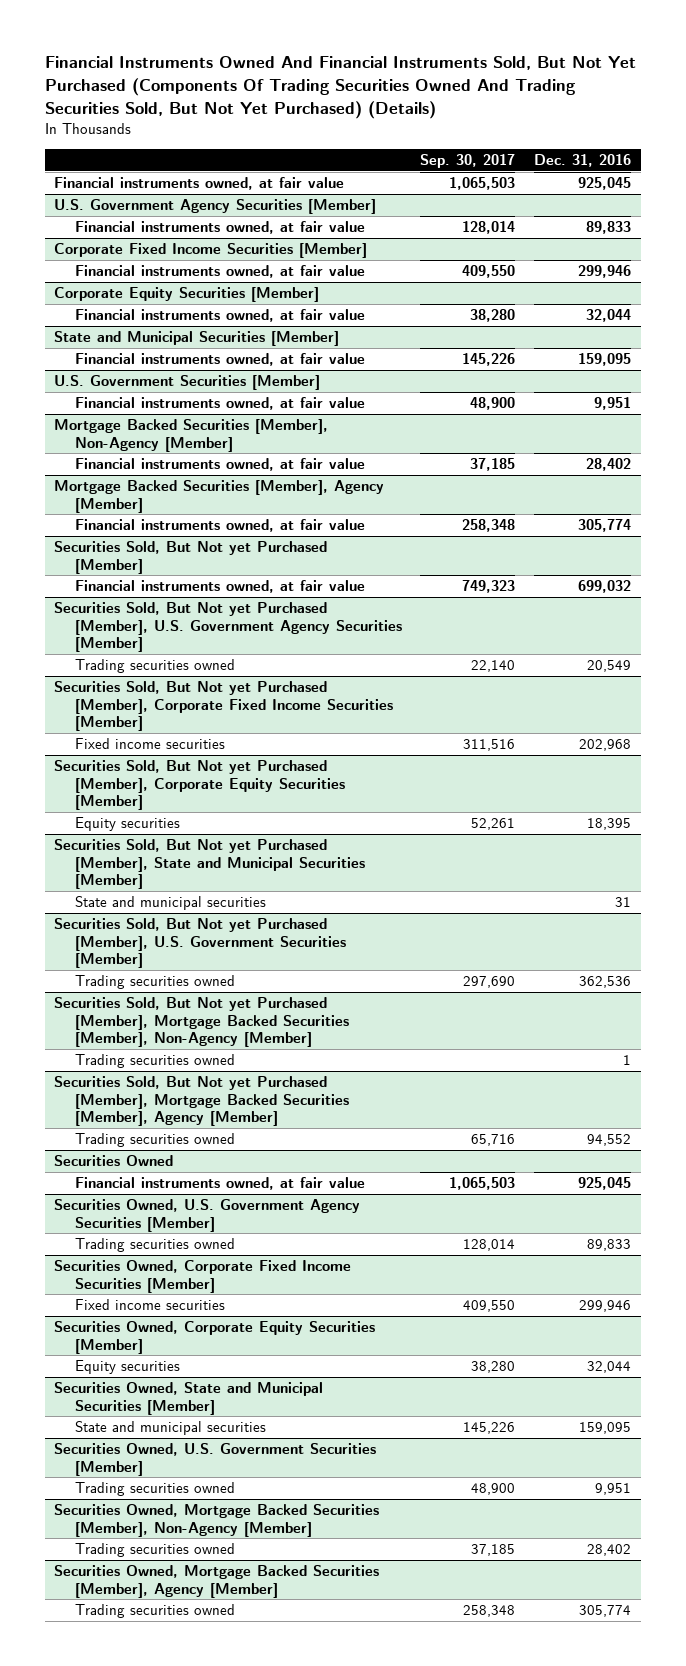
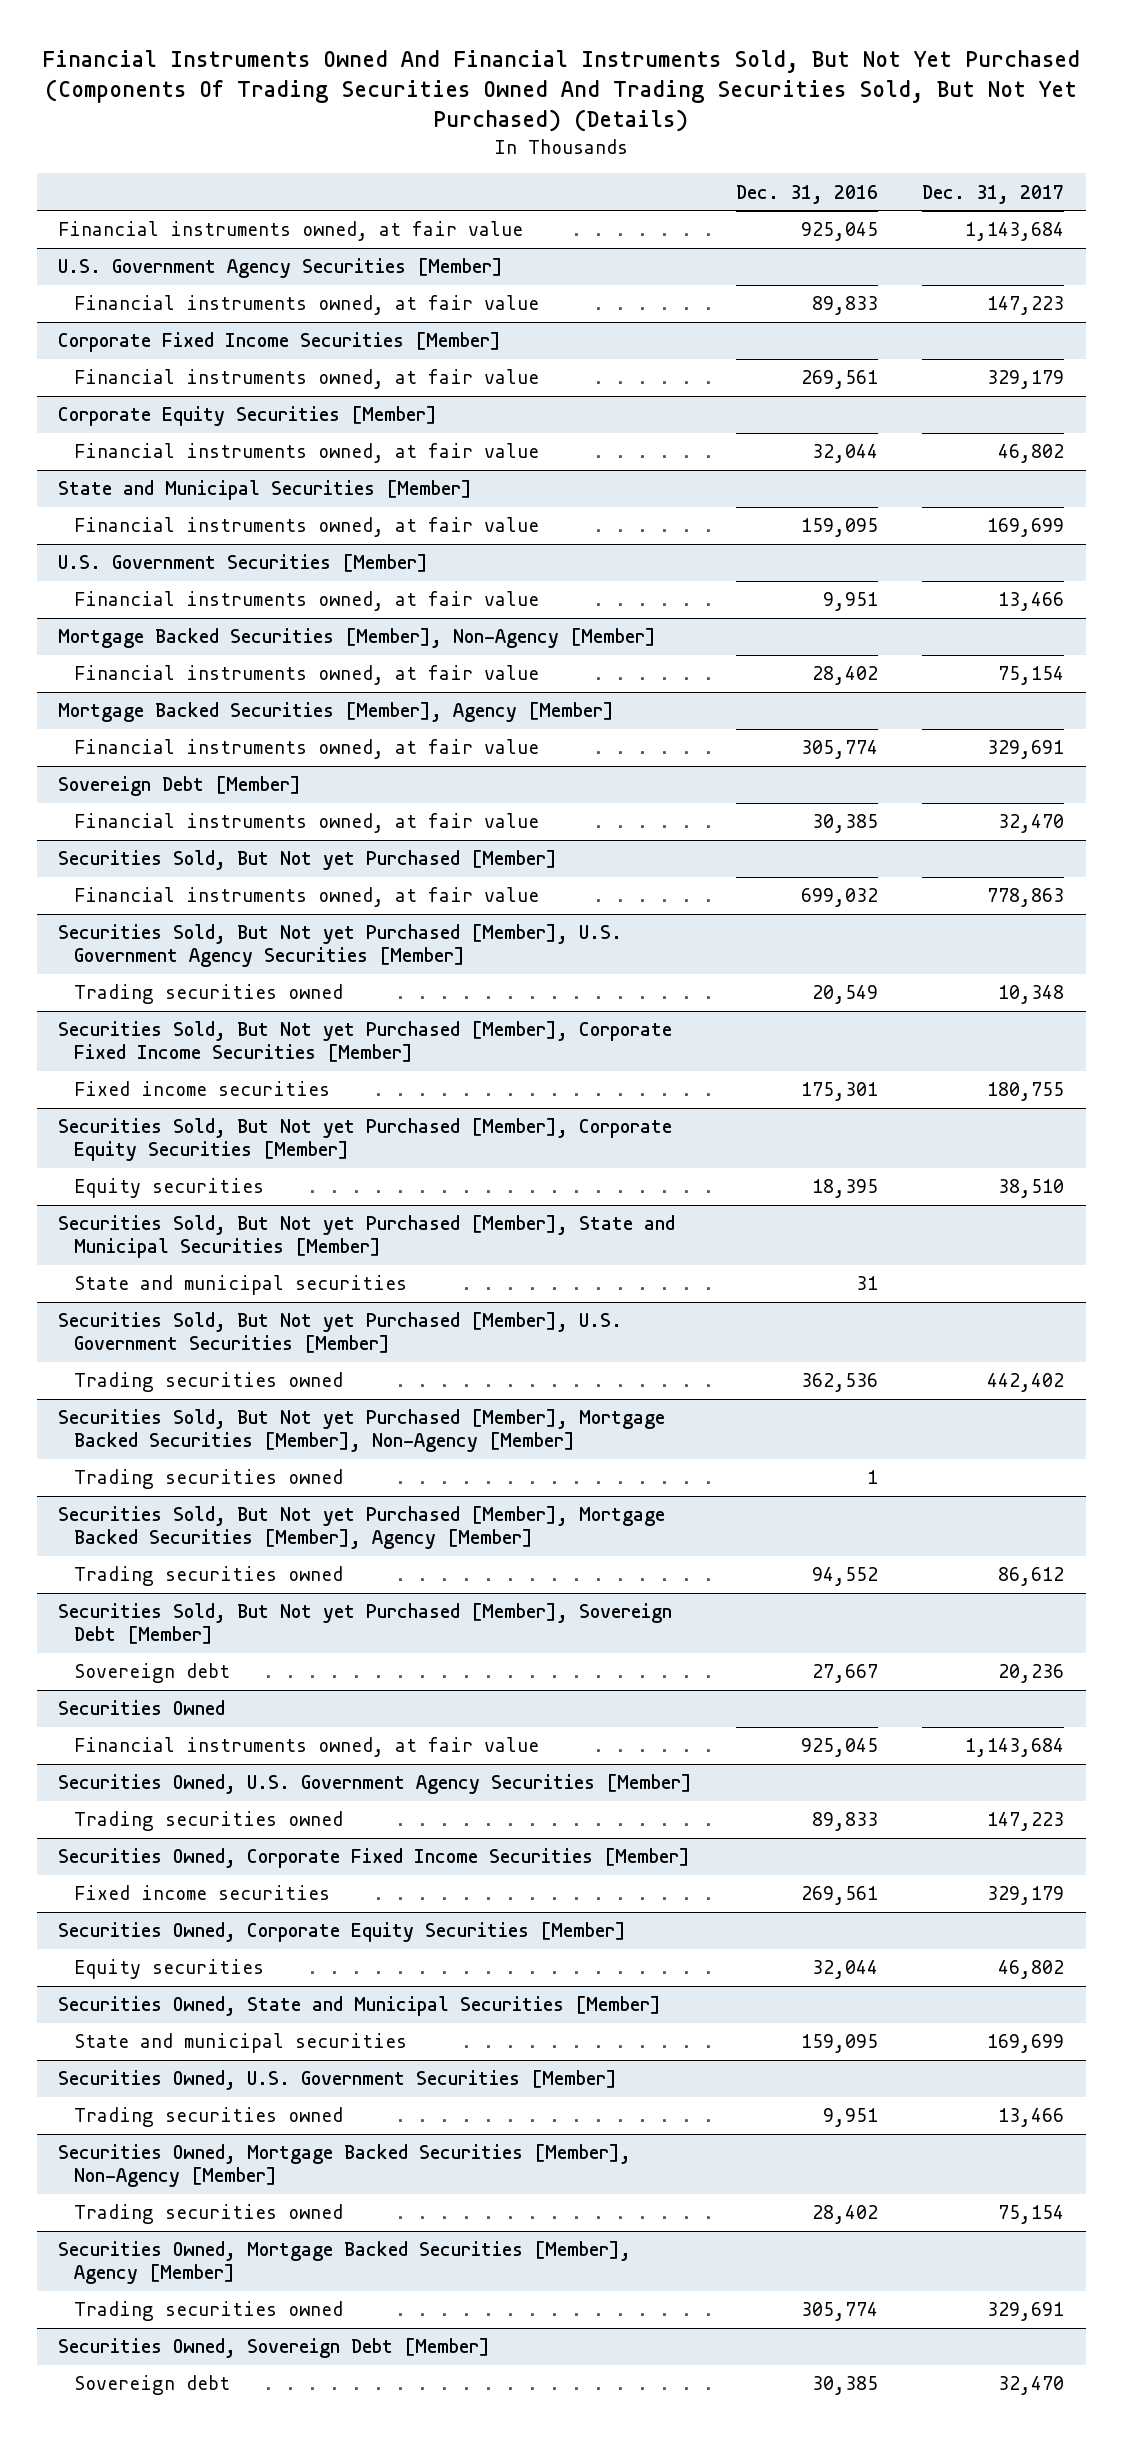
[420,153,516,168] Sep. 30, 2017 -> none
none -> [921,184,1064,204] Dec. 31, 2017
[578,265,632,279] 299,946 -> [801,370,879,390] 269,561
none -> [58,776,302,797] Sovereign Debt [Member]
none -> [74,813,540,834] Financial instruments owned, at fair value
[579,739,632,752] 202,968 -> [801,1082,879,1102] 175,301
none -> [58,1603,673,1644] Securities Sold, But Not yet Purchased [Member], Sovereign Debt [Member]
none -> [74,1663,231,1684] Sovereign debt
[579,1300,632,1313] 299,946 -> [801,1886,879,1906] 269,561
none -> [58,2338,491,2359] Securities Owned, Sovereign Debt [Member]
none -> [74,2375,231,2396] Sovereign debt

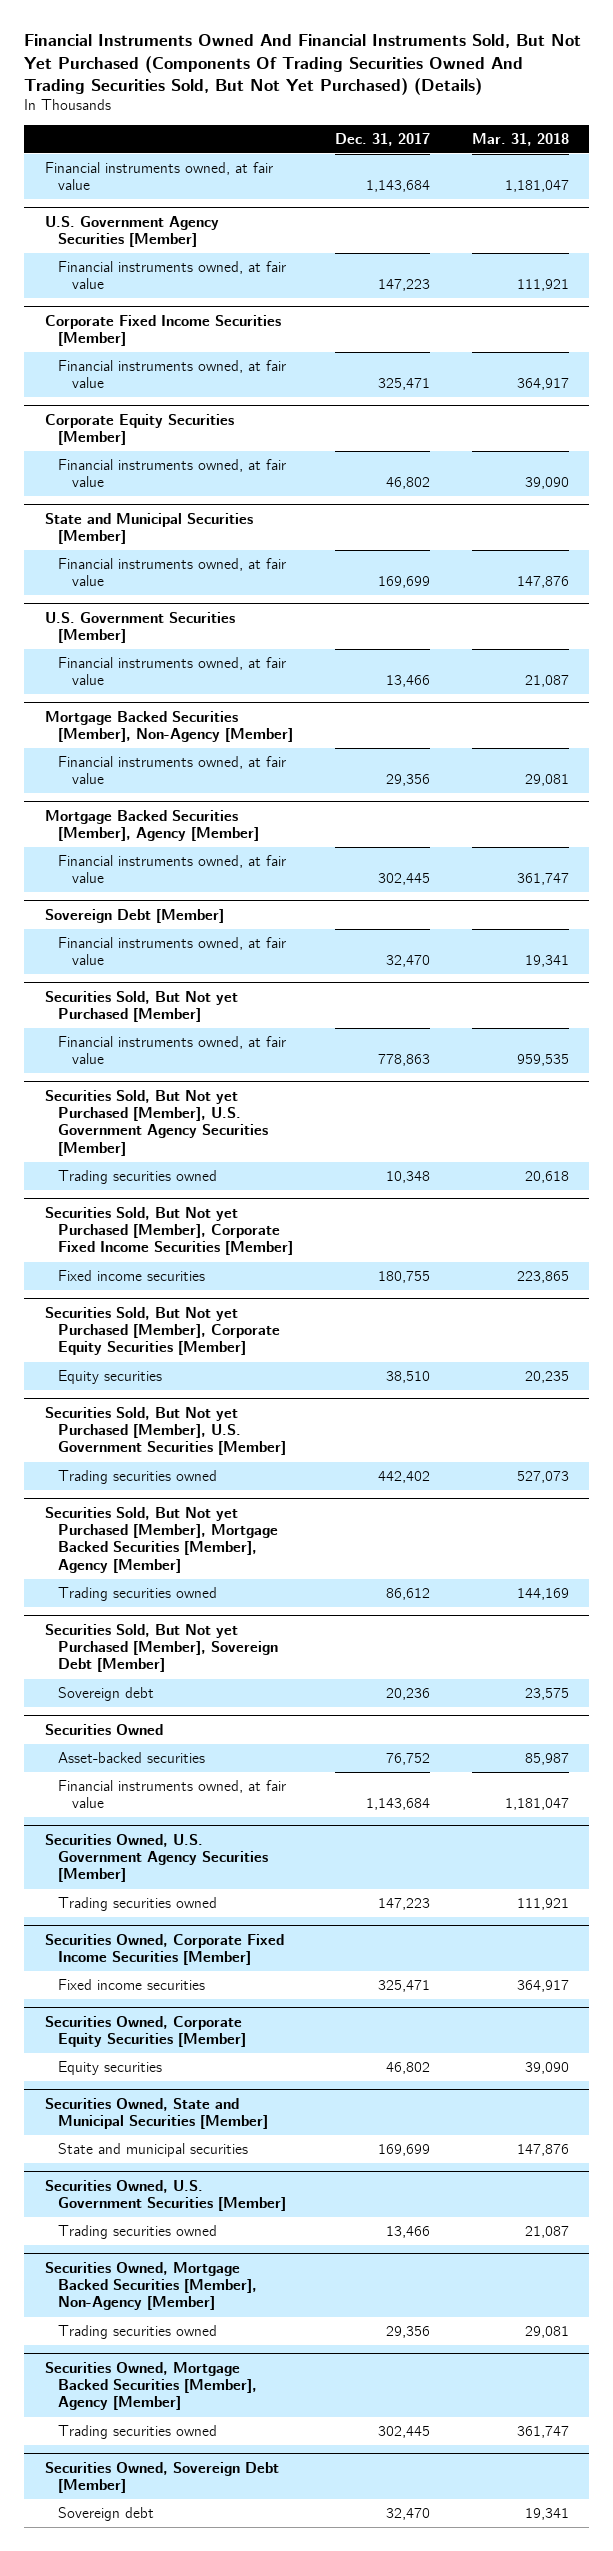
[736,184,879,204] Dec. 31, 2016 -> none
none -> [471,132,569,146] Mar. 31, 2018
[986,370,1064,390] 329,179 -> [377,378,430,391] 325,471
[997,666,1064,686] 75,154 -> [385,774,430,787] 29,356
[986,740,1064,760] 329,691 -> [377,873,430,886] 302,445
[58,1215,676,1258] Securities Sold, But Not yet Purchased [Member], State and Municipal Securities [Member] -> none
[74,1275,408,1296] State and municipal securities -> none
[58,1409,666,1452] Securities Sold, But Not yet Purchased [Member], Mortgage Backed Securities [Member], Non-Agency [Member] -> none
[74,1469,344,1490] Trading securities owned -> none
none -> [58,1751,206,1763] Asset-backed securities
[986,1886,1064,1906] 329,179 -> [377,1979,430,1992] 325,471
[997,2205,1064,2225] 75,154 -> [385,2325,430,2338] 29,356
[986,2302,1064,2322] 329,691 -> [377,2425,430,2438] 302,445

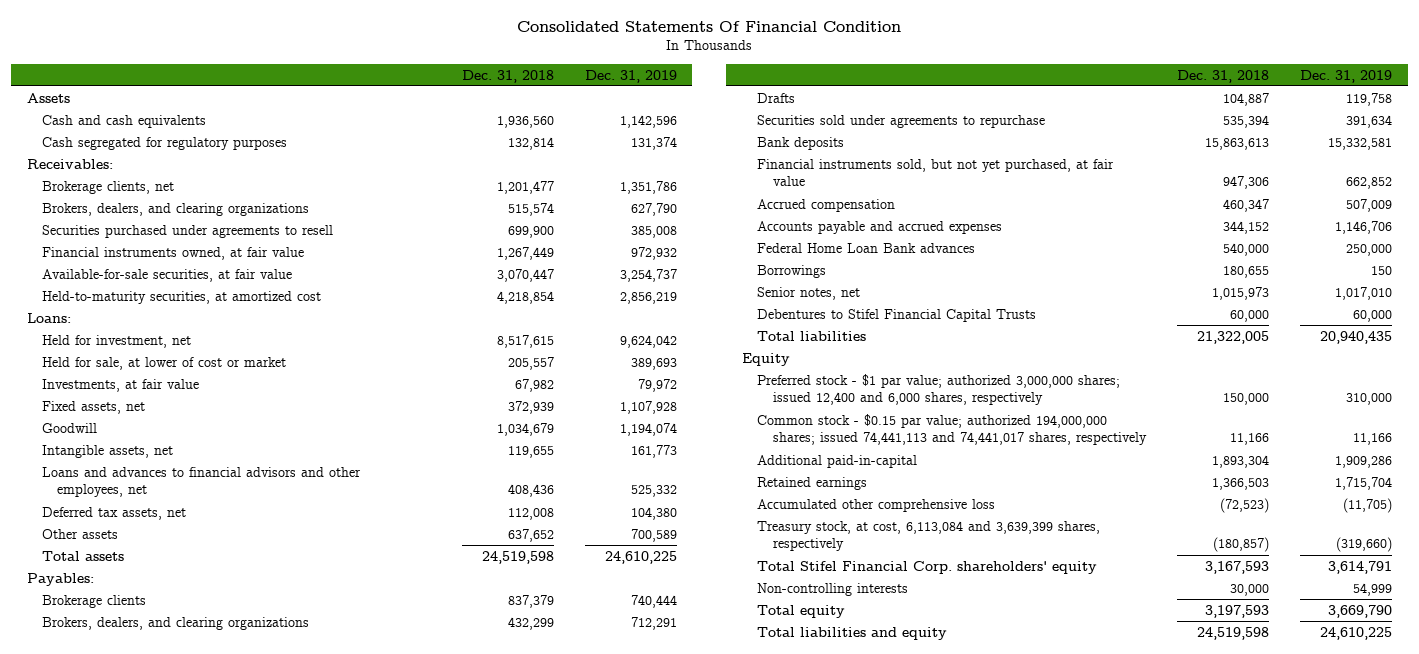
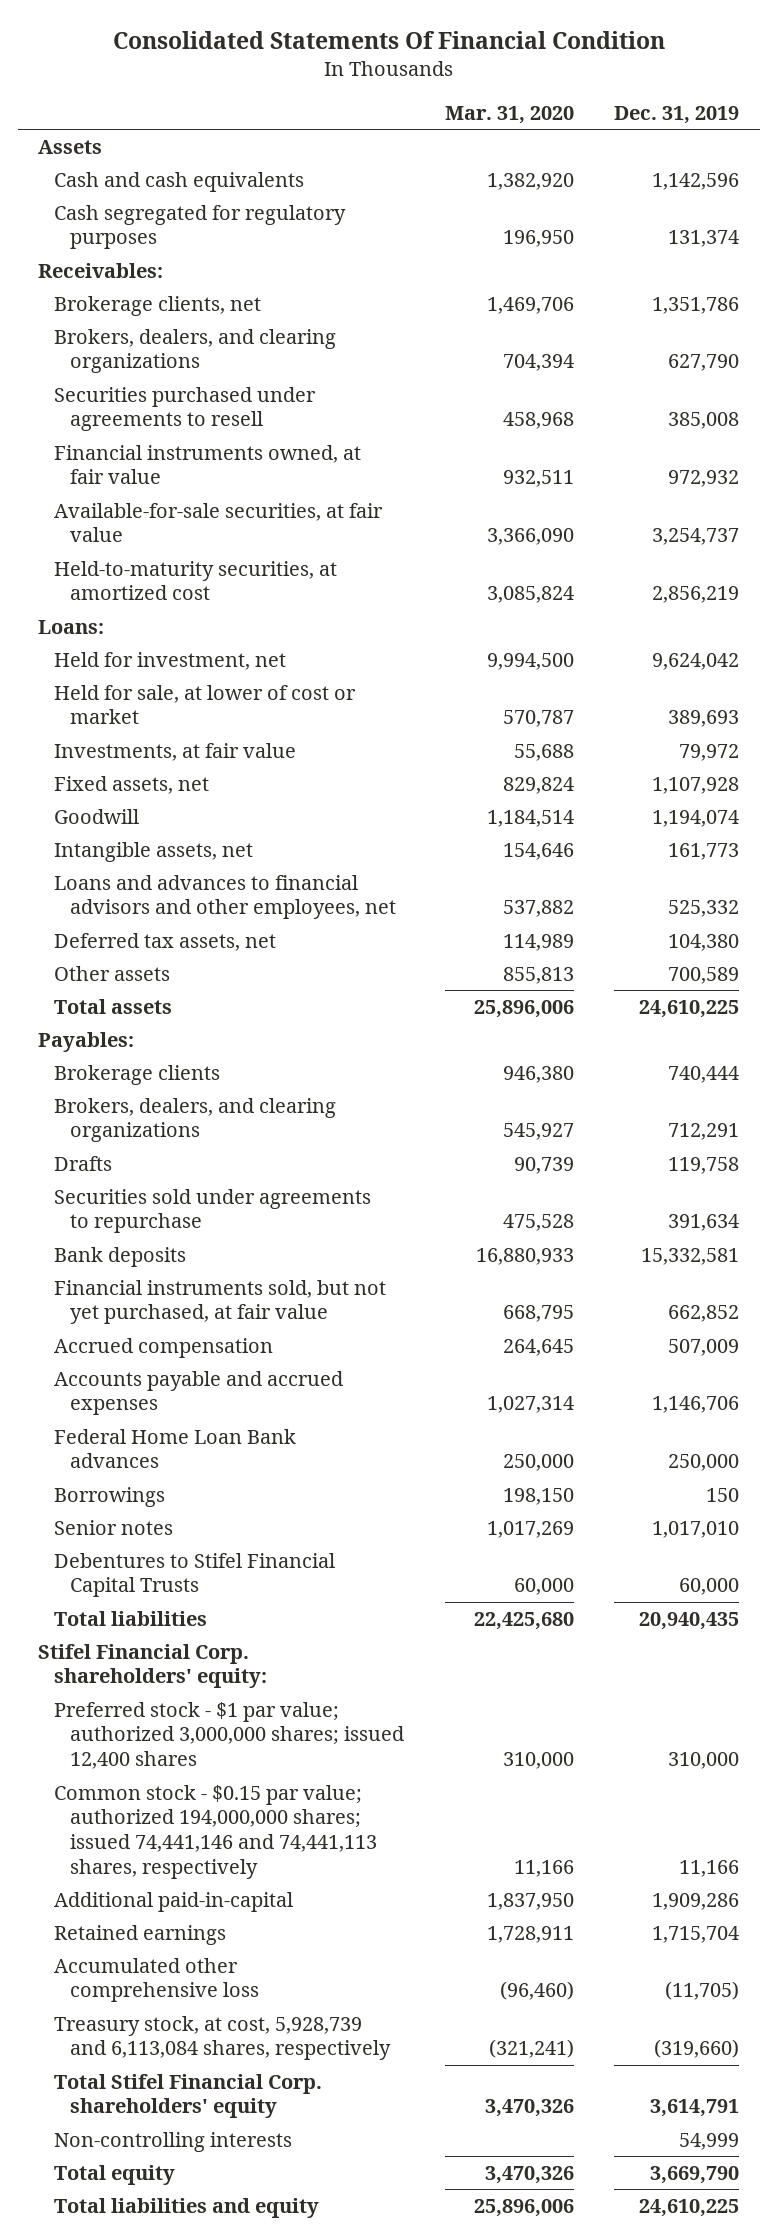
[461,69,554,83] Dec. 31, 2018 -> none
none -> [444,105,574,124] Mar. 31, 2020
[757,286,861,300] Senior notes, net -> [54,1519,174,1535] Senior notes
[741,352,790,366] Equity -> none
none -> [38,1643,268,1689] Stifel Financial Corp. shareholders' equity:
[757,373,1121,406] Preferred stock - $1 par value; authorized 3,000,000 shares; issued 12,400 and 6,000 shares, respectively -> [54,1701,405,1770] Preferred stock - $1 par value; authorized 3,000,000 shares; issued 12,400 shares
[757,413,1147,446] Common stock - $0.15 par value; authorized 194,000,000 shares; issued 74,441,113 and 74,441,017 shares, respectively -> [54,1784,378,1879] Common stock - $0.15 par value; authorized 194,000,000 shares; issued 74,441,146 and 74,441,113 shares, respectively
[757,520,1101,552] Treasury stock, at cost, 6,113,084 and 3,639,399 shares, respectively -> [54,2015,392,2061] Treasury stock, at cost, 5,928,739 and 6,113,084 shares, respectively

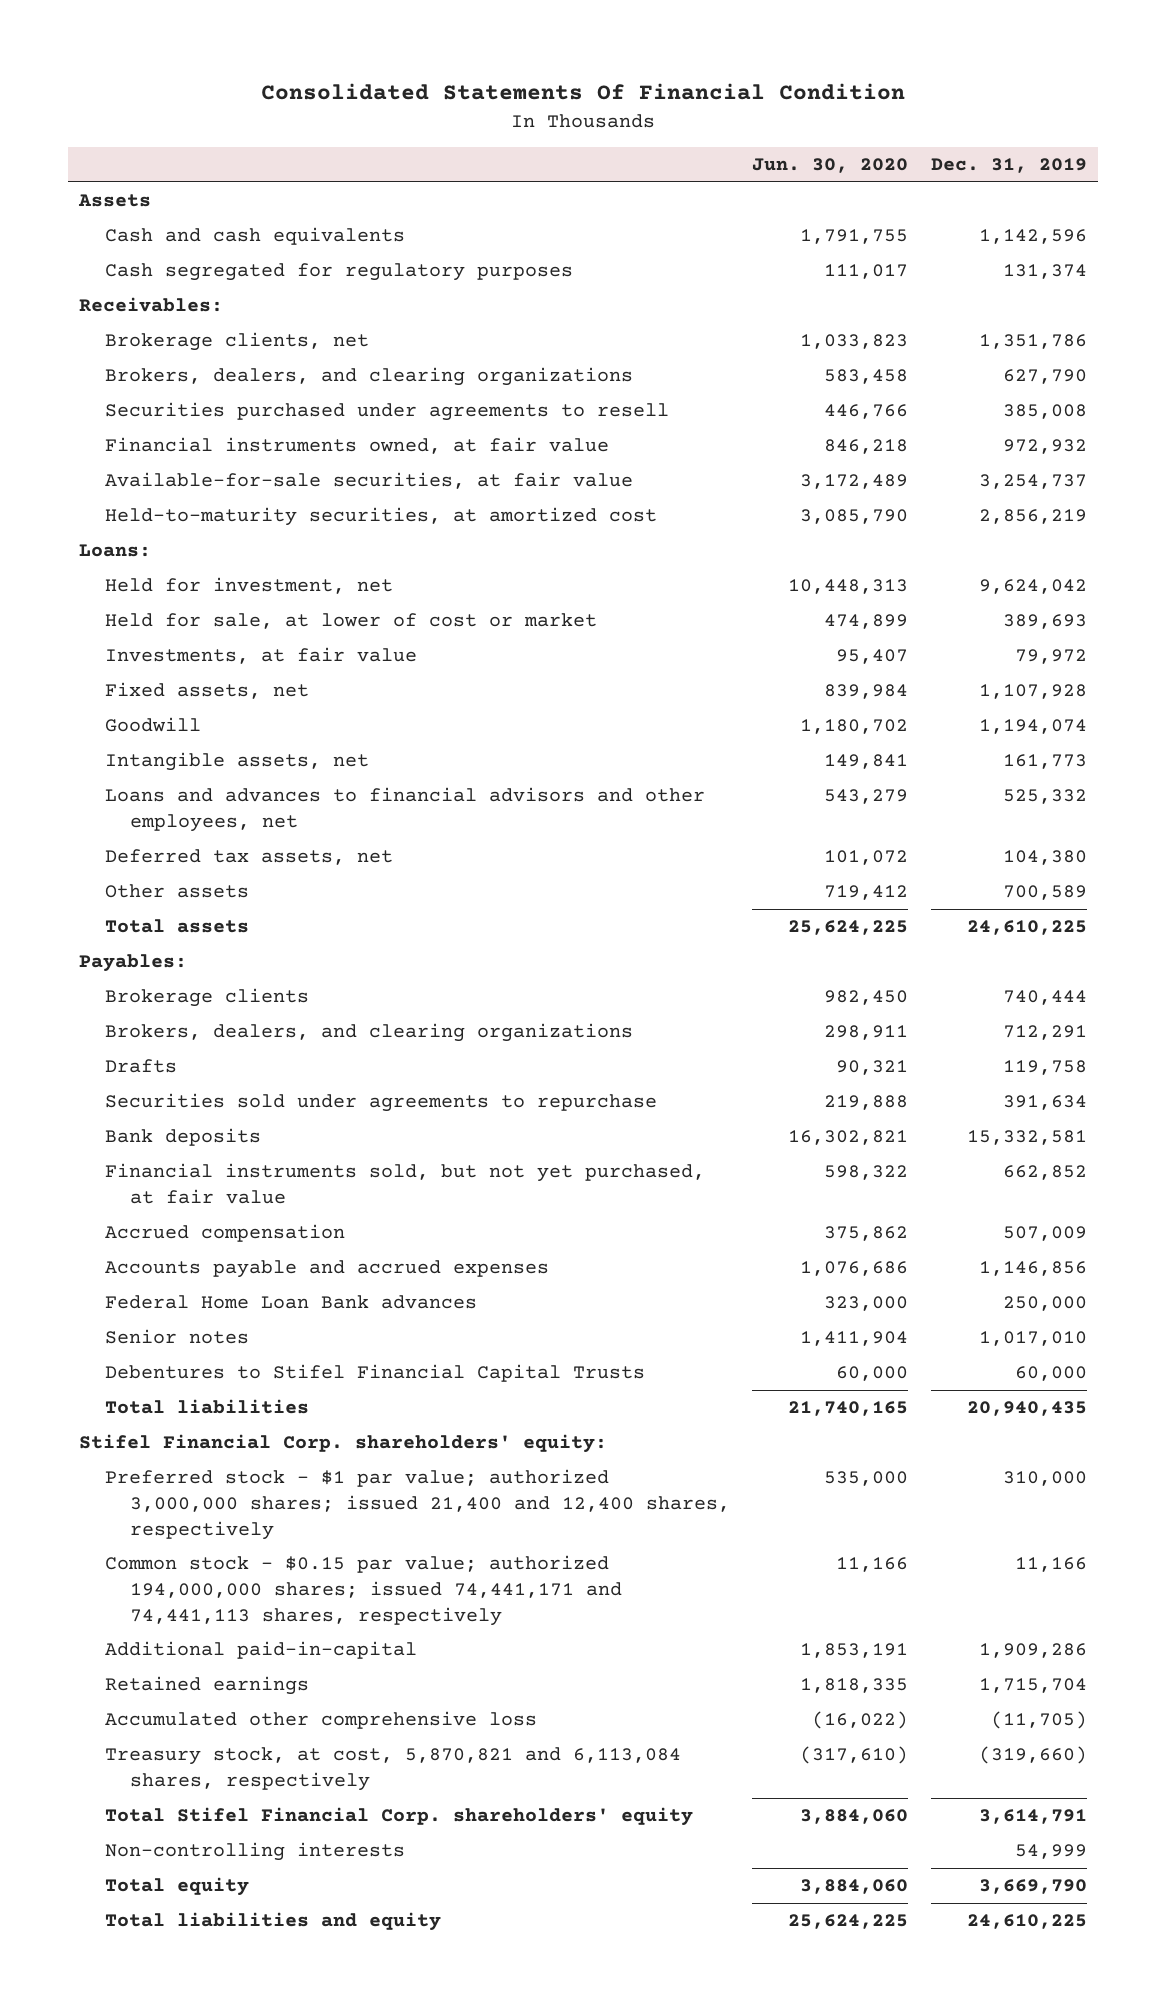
[444,105,574,124] Mar. 31, 2020 -> none
none -> [752,158,909,174] Jun. 30, 2020
[652,1396,740,1414] 1,146,706 -> [978,1261,1087,1277] 1,146,856
[54,1486,166,1507] Borrowings -> none
[54,1701,405,1770] Preferred stock - $1 par value; authorized 3,000,000 shares; issued 12,400 shares -> [104,1469,730,1540] Preferred stock - $1 par value; authorized 3,000,000 shares; issued 21,400 and 12,400 shares, respectively
[54,1784,378,1879] Common stock - $0.15 par value; authorized 194,000,000 shares; issued 74,441,146 and 74,441,113 shares, respectively -> [104,1555,622,1626] Common stock - $0.15 par value; authorized 194,000,000 shares; issued 74,441,171 and 74,441,113 shares, respectively
[54,2015,392,2061] Treasury stock, at cost, 5,928,739 and 6,113,084 shares, respectively -> [104,1747,681,1791] Treasury stock, at cost, 5,870,821 and 6,113,084 shares, respectively

